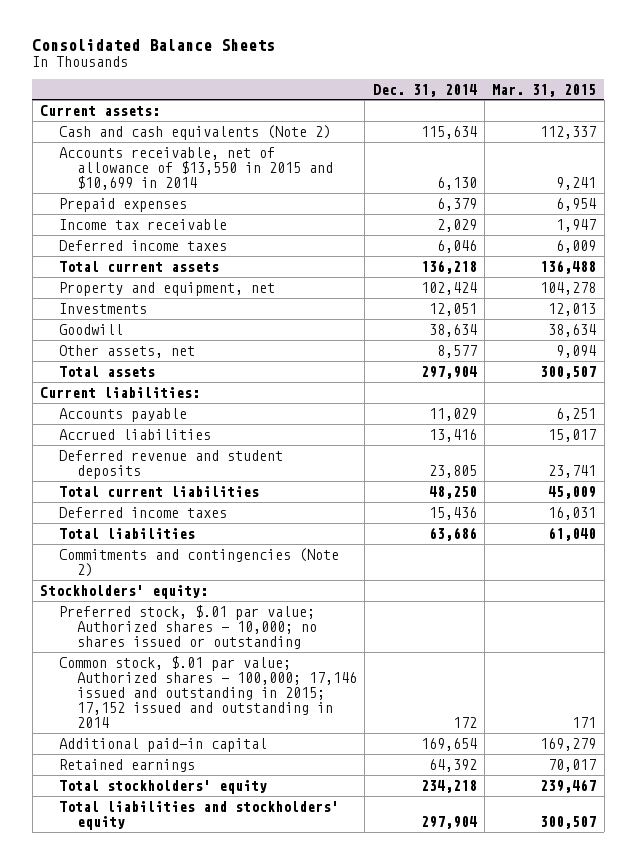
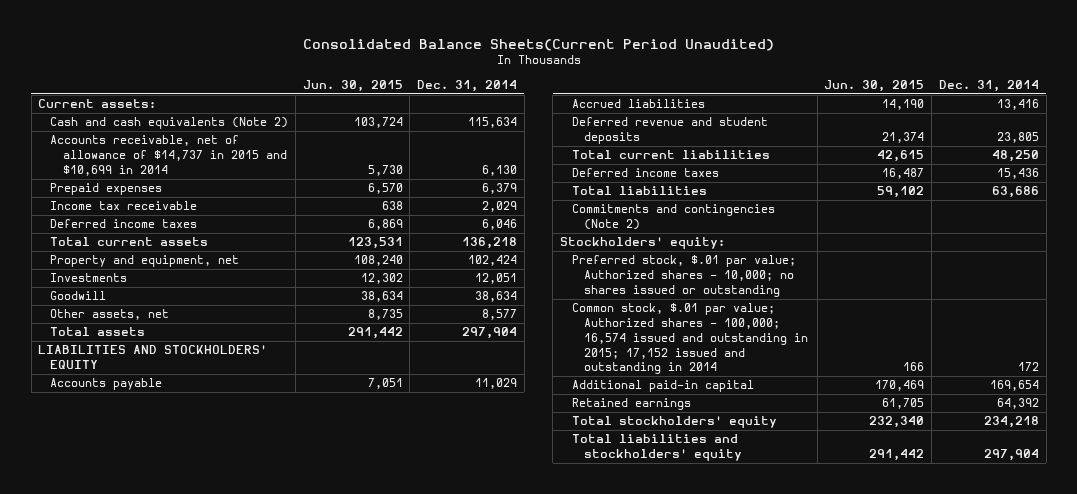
[32,38,276,51] Consolidated Balance Sheets -> [302,38,774,51] Consolidated Balance Sheets(Current Period Unaudited)
[492,83,597,97] Mar. 31, 2015 -> none
none -> [302,79,403,92] Jun. 30, 2015
[58,146,334,190] Accounts receivable, net of allowance of $13,550 in 2015 and $10,699 in 2014 -> [50,135,287,176] Accounts receivable, net of allowance of $14,737 in 2015 and $10,699 in 2014
[40,386,201,398] Current liabilities: -> [38,345,268,370] LIABILITIES AND STOCKHOLDERS' EQUITY
[58,655,358,728] Common stock, $.01 par value; Authorized shares - 100,000; 17,146 issued and outstanding in 2015; 17,152 issued and outstanding in 2014 -> [572,303,809,375] Common stock, $.01 par value; Authorized shares - 100,000; 16,574 issued and outstanding in 2015; 17,152 issued and outstanding in 2014

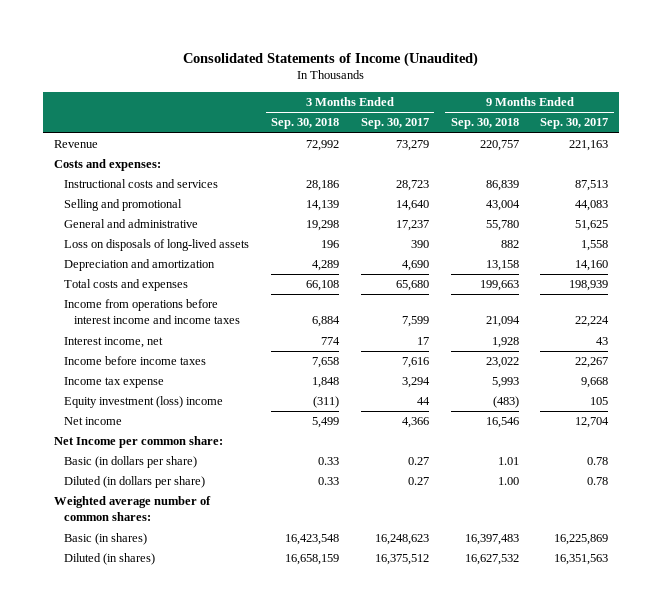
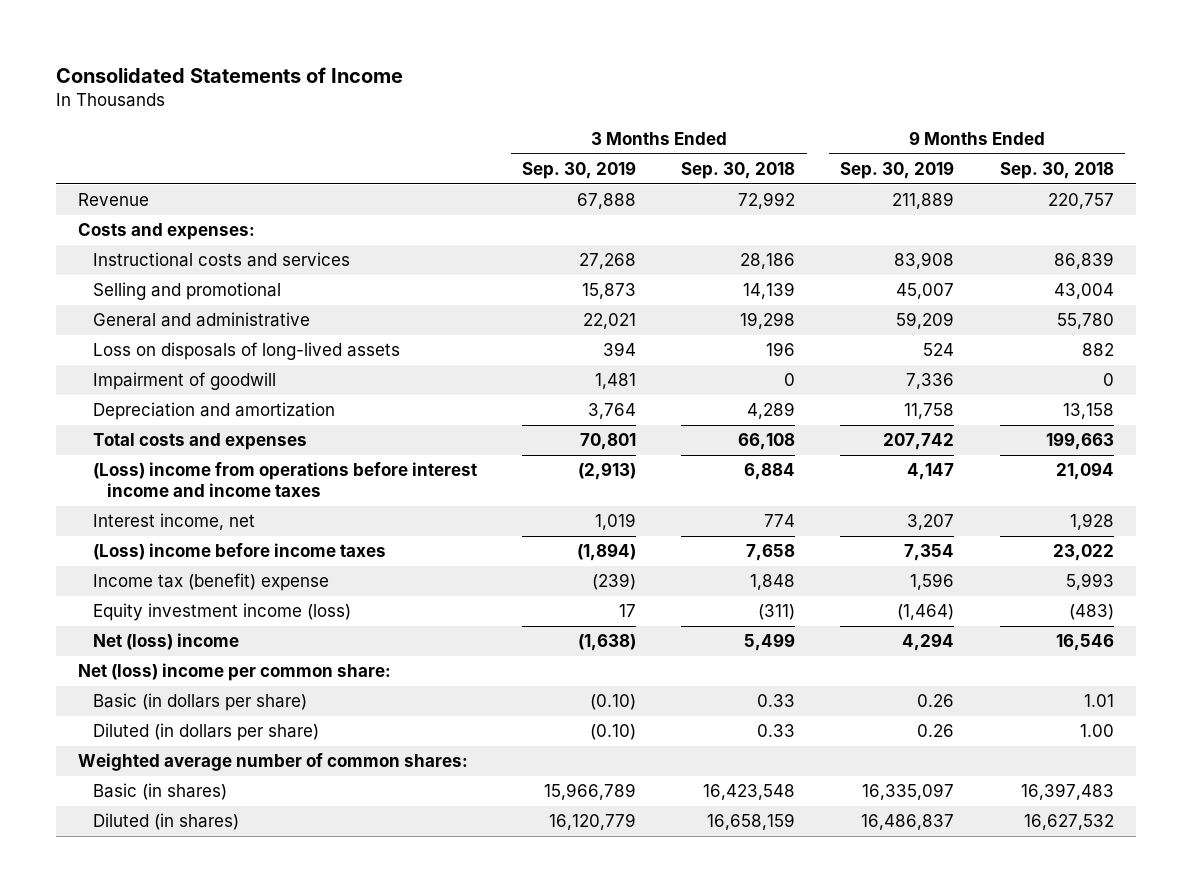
[183,51,479,67] Consolidated Statements of Income (Unaudited) -> [55,66,403,83] Consolidated Statements of Income
[360,118,429,130] Sep. 30, 2017 -> none
[540,118,609,130] Sep. 30, 2017 -> none
none -> [521,160,636,179] Sep. 30, 2019
none -> [840,160,955,179] Sep. 30, 2019
none -> [92,372,276,391] Impairment of goodwill
[64,299,241,325] Income from operations before interest income and income taxes -> [92,462,477,497] (Loss) income from operations before interest income and income taxes
[64,356,207,366] Income before income taxes -> [92,543,386,561] (Loss) income before income taxes
[64,377,165,389] Income tax expense -> [92,573,329,592] Income tax (benefit) expense
[64,396,224,409] Equity investment (loss) income -> [92,603,351,622] Equity investment income (loss)
[64,417,123,426] Net income -> [92,633,239,651] Net (loss) income
[54,436,224,449] Net Income per common share: -> [78,663,392,682] Net (loss) income per common share:

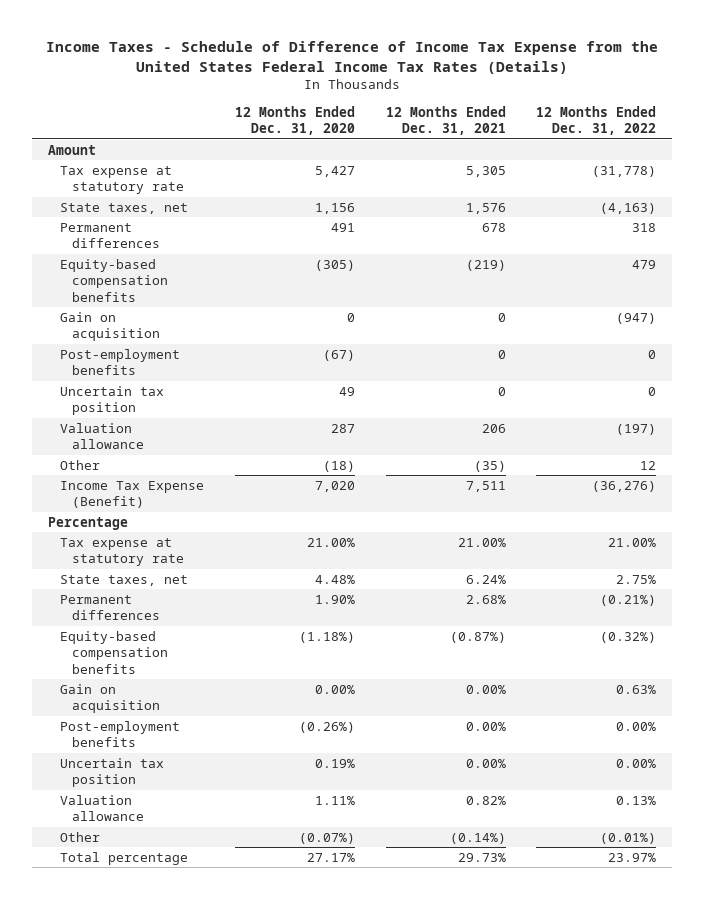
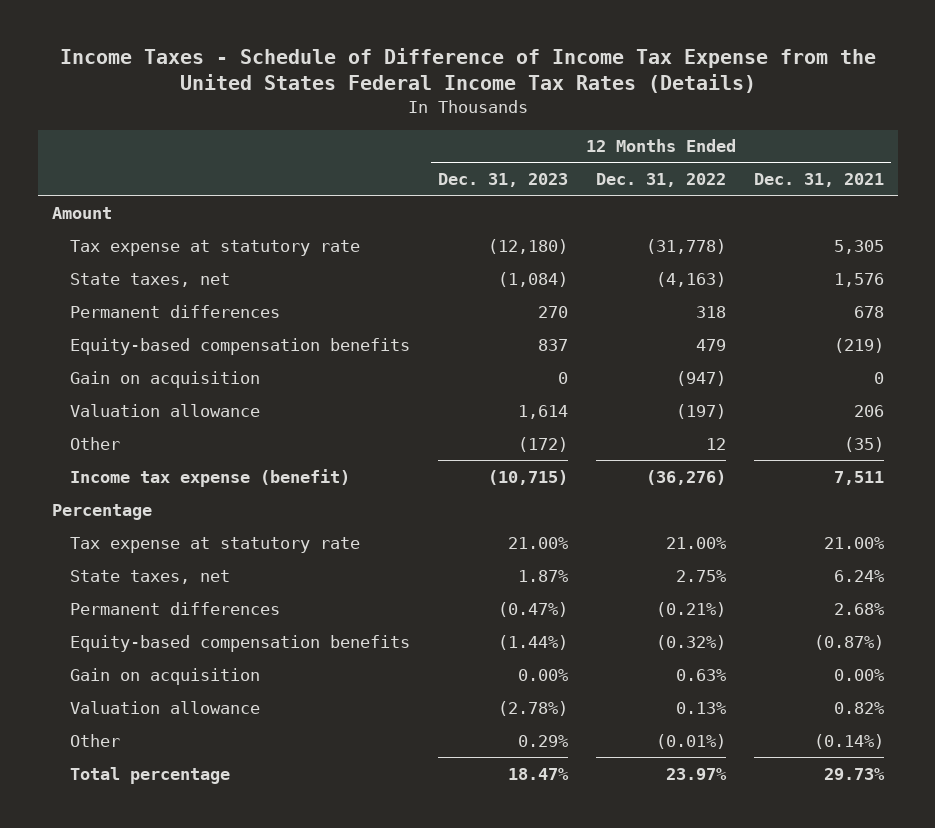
[234,105,355,136] 12 Months Ended Dec. 31, 2020 -> none
none -> [437,173,568,188] Dec. 31, 2023
[59,348,180,376] Post-employment benefits -> none
[59,385,164,416] Uncertain tax position -> none
[59,480,204,509] Income Tax Expense (Benefit) -> [69,468,350,487] Income tax expense (benefit)
[59,720,180,748] Post-employment benefits -> none
[59,757,164,788] Uncertain tax position -> none

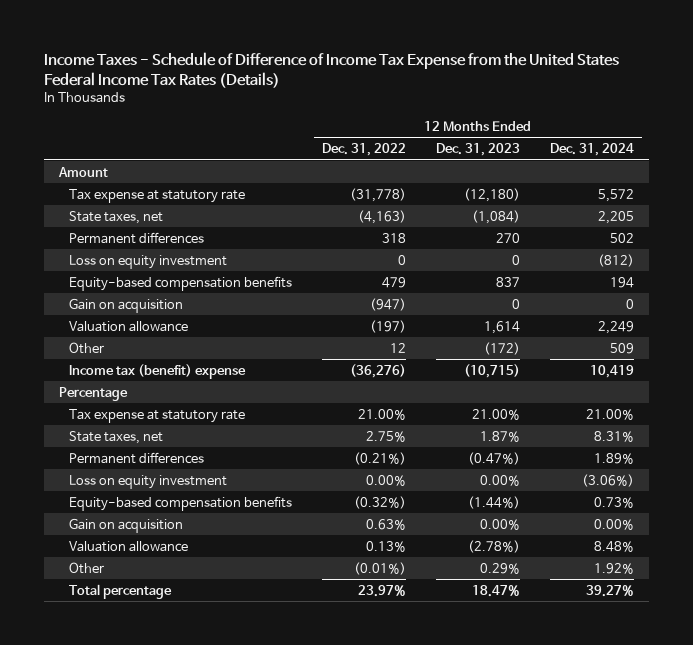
[753,173,884,188] Dec. 31, 2021 -> none
none -> [549,143,634,157] Dec. 31, 2024
none -> [68,254,227,269] Loss on equity investment
[69,468,350,487] Income tax expense (benefit) -> [68,363,246,379] Income tax (benefit) expense
none -> [68,474,227,489] Loss on equity investment

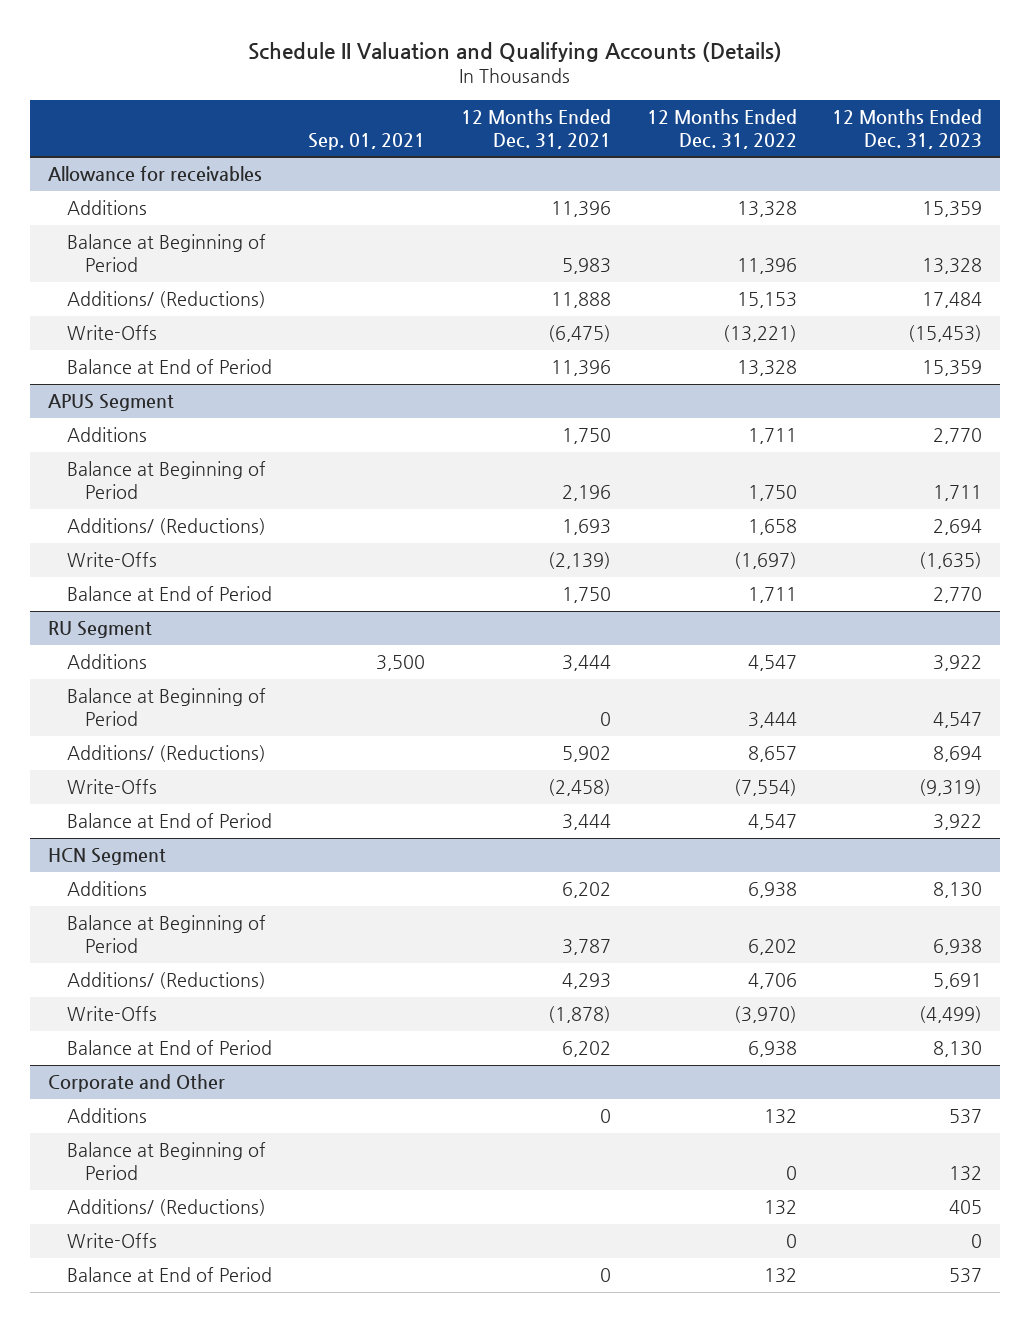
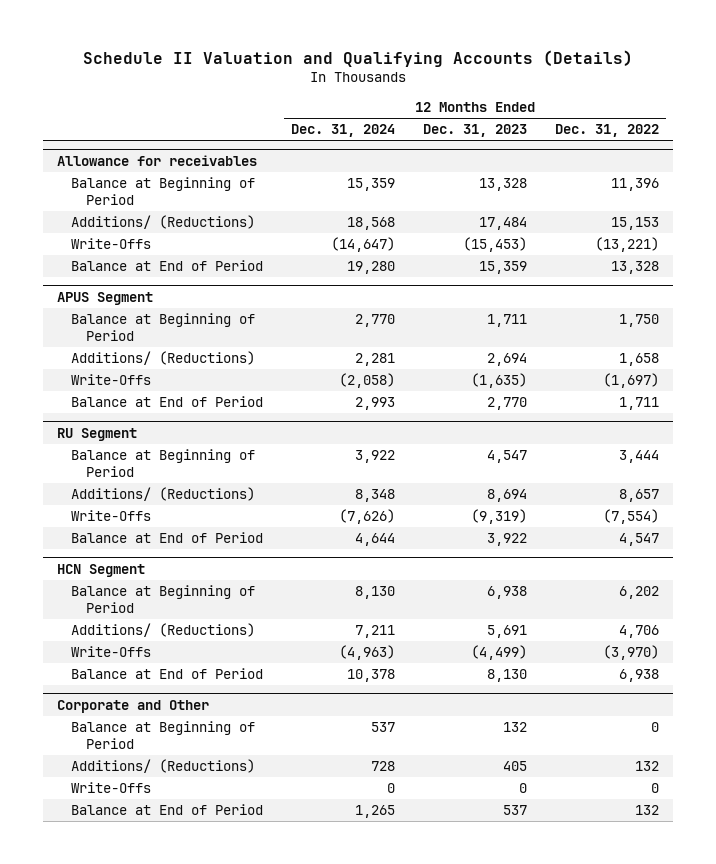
[307,132,425,150] Sep. 01, 2021 -> none
[460,108,611,149] 12 Months Ended Dec. 31, 2021 -> none
none -> [291,124,396,138] Dec. 31, 2024
[66,200,147,216] Additions -> none
[66,427,147,443] Additions -> none
[66,654,147,670] Additions -> none
[66,881,147,897] Additions -> none
[66,1108,147,1124] Additions -> none

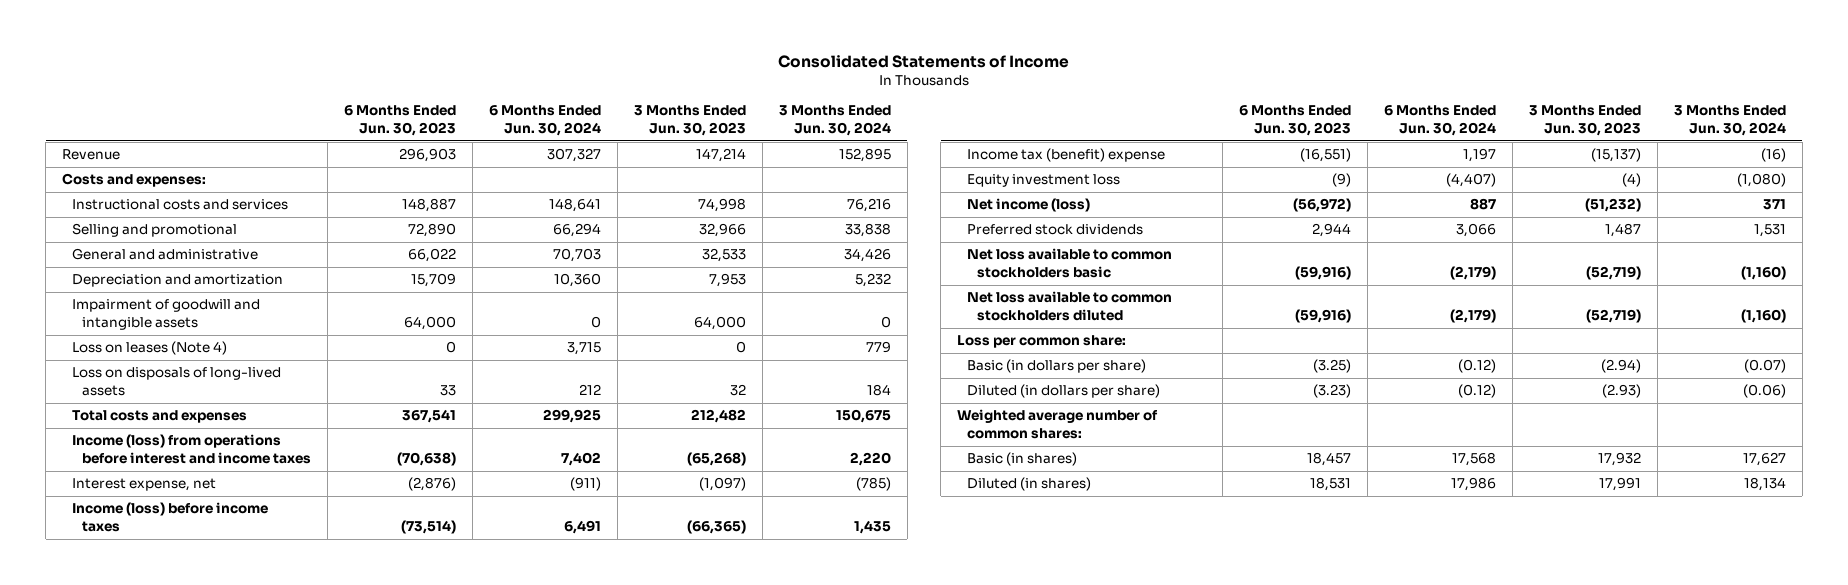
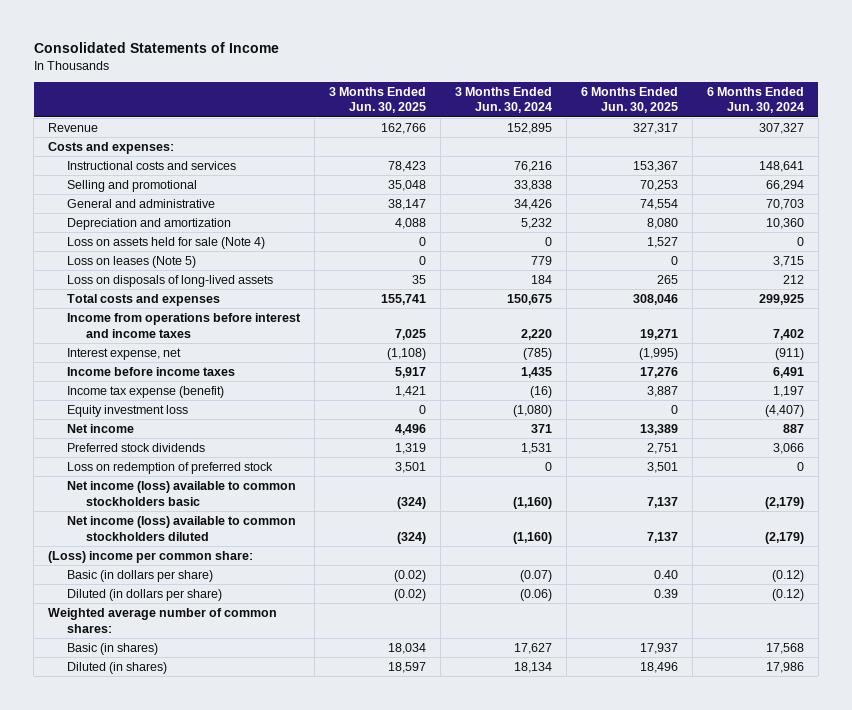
[344,105,457,136] 6 Months Ended Jun. 30, 2023 -> none
[634,105,747,136] 3 Months Ended Jun. 30, 2023 -> none
none -> [329,86,427,114] 3 Months Ended Jun. 30, 2025
none -> [580,86,678,114] 6 Months Ended Jun. 30, 2025
[72,299,261,330] Impairment of goodwill and intangible assets -> none
none -> [67,236,266,249] Loss on assets held for sale (Note 4)
[72,341,228,356] Loss on leases (Note 4) -> [67,255,197,268] Loss on leases (Note 5)
[72,434,312,464] Income (loss) from operations before interest and income taxes -> [67,312,302,338] Income from operations before interest and income taxes
[72,502,269,532] Income (loss) before income taxes -> [67,366,236,376] Income before income taxes
[967,148,1166,163] Income tax (benefit) expense -> [67,385,225,398] Income tax expense (benefit)
[967,198,1091,213] Net income (loss) -> [67,423,135,433] Net income
none -> [67,461,274,474] Loss on redemption of preferred stock
[967,248,1173,278] Net loss available to common stockholders basic -> [67,480,297,506] Net income (loss) available to common stockholders basic
[967,291,1173,321] Net loss available to common stockholders diluted -> [67,515,297,541] Net income (loss) available to common stockholders diluted
[957,335,1127,349] Loss per common share: -> [48,550,254,563] (Loss) income per common share:

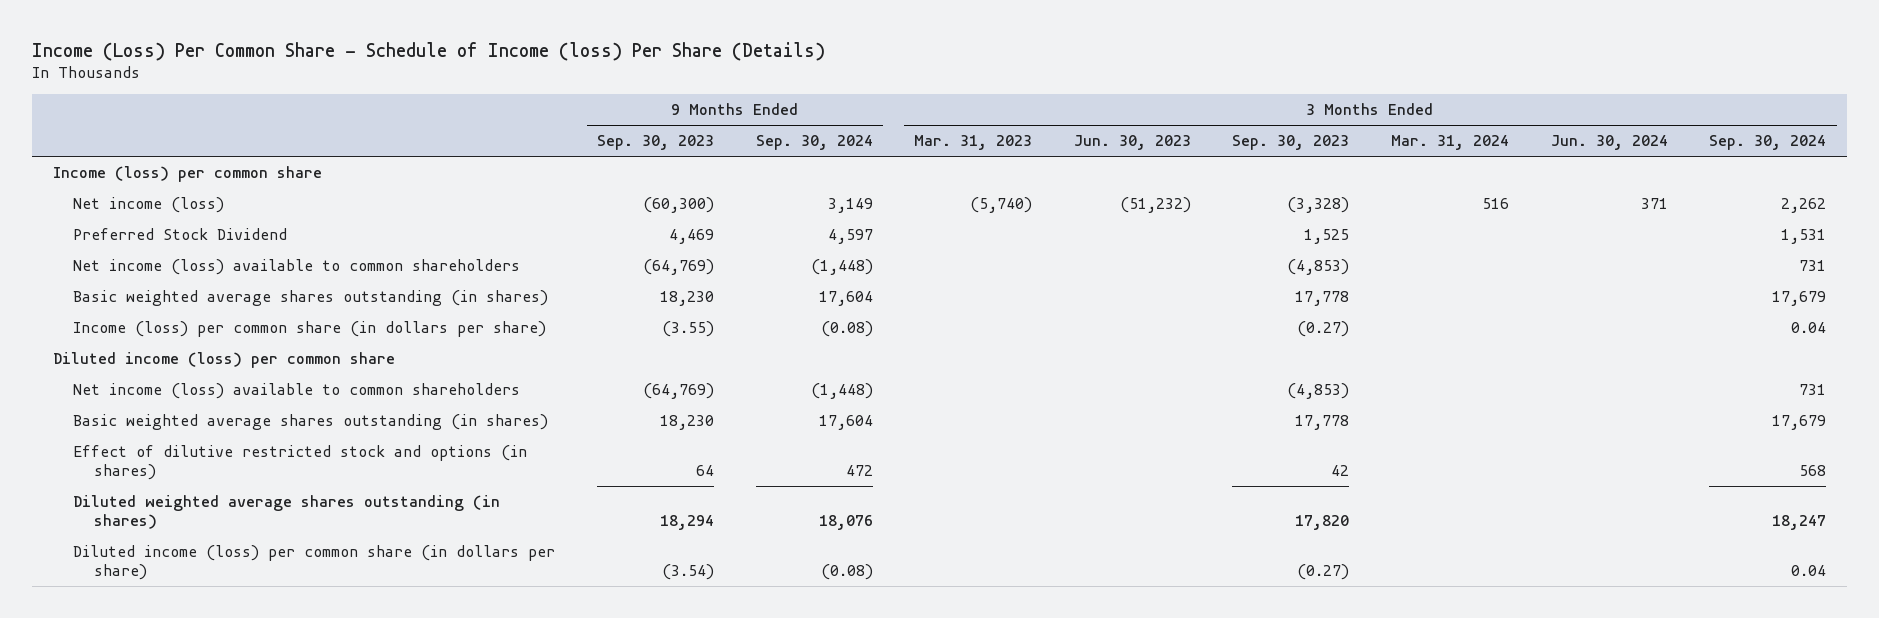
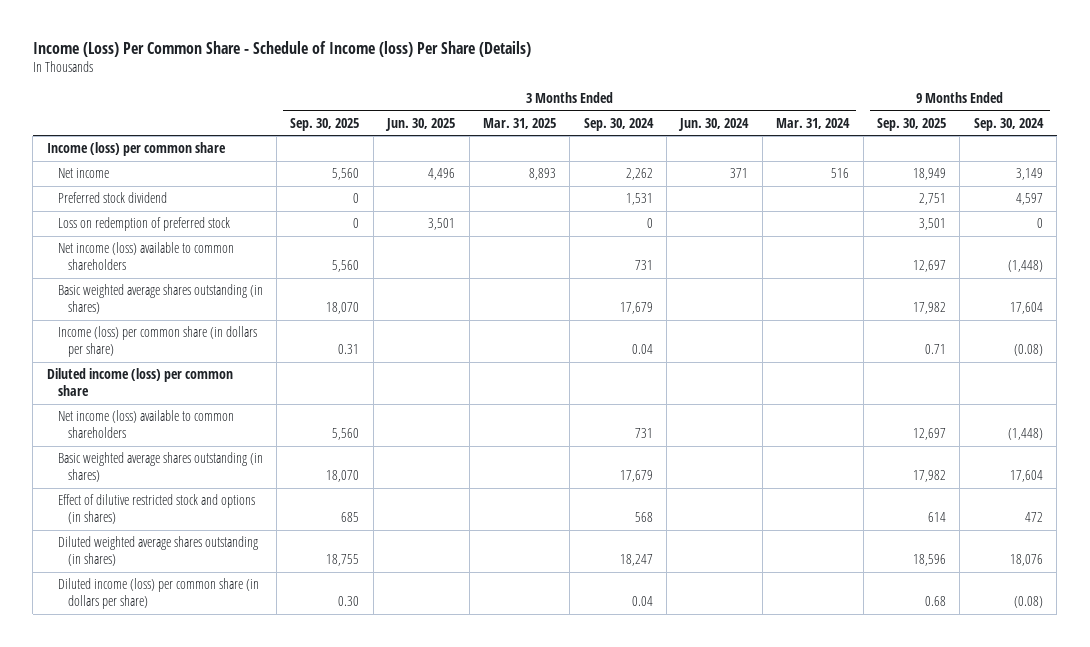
[597,135,715,151] Sep. 30, 2023 -> none
[914,135,1033,151] Mar. 31, 2023 -> none
[1073,135,1191,151] Jun. 30, 2023 -> none
[1232,135,1350,151] Sep. 30, 2023 -> none
none -> [290,117,360,131] Sep. 30, 2025
none -> [385,117,456,131] Jun. 30, 2025
none -> [482,117,556,129] Mar. 31, 2025
none -> [877,117,947,131] Sep. 30, 2025
[73,196,225,213] Net income (loss) -> [57,168,109,179] Net income
[73,227,288,240] Preferred Stock Dividend -> [57,192,167,204] Preferred stock dividend
none -> [57,217,230,232] Loss on redemption of preferred stock

